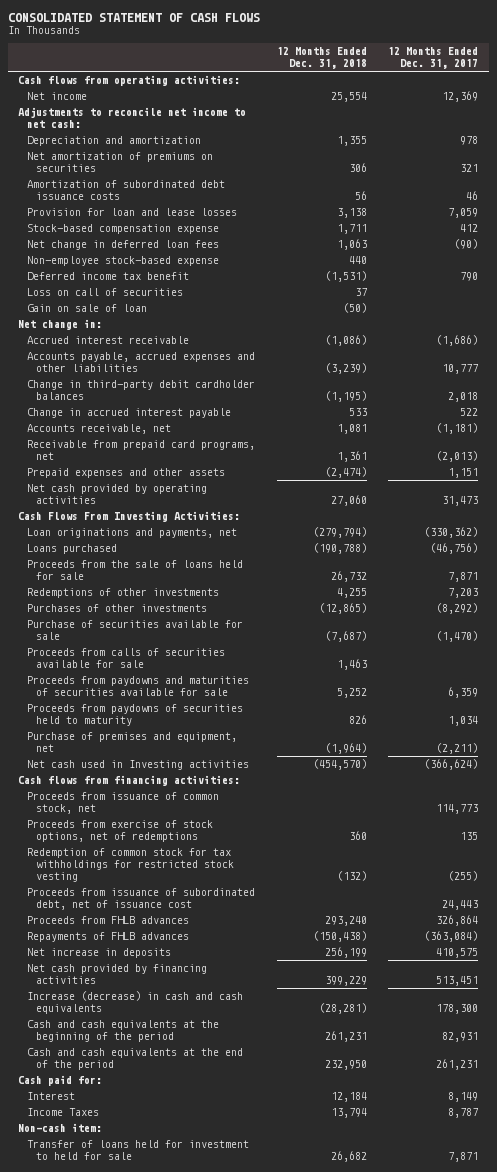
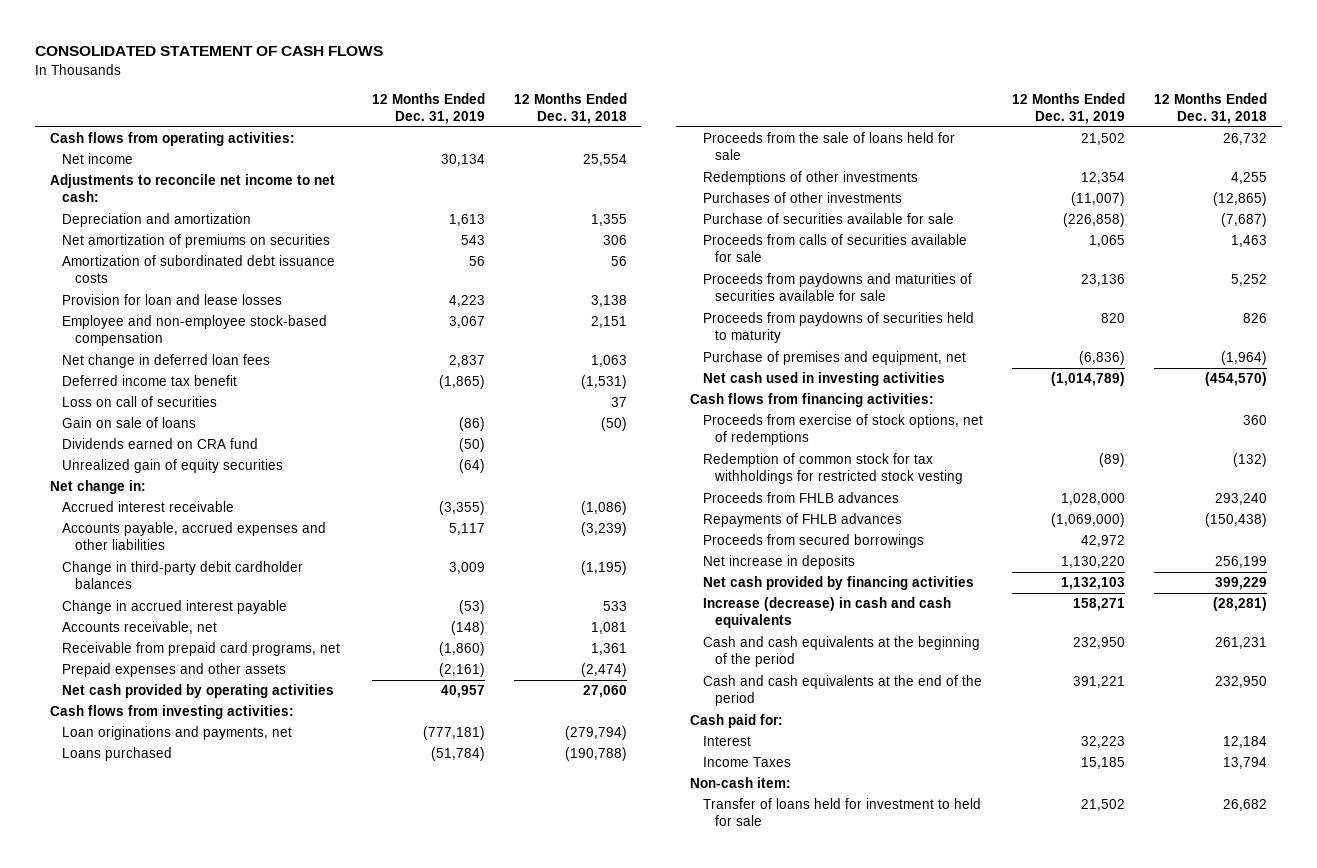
[388,47,479,70] 12 Months Ended Dec. 31, 2017 -> none
none -> [371,92,485,124] 12 Months Ended Dec. 31, 2019
[27,224,220,235] Stock-based compensation expense -> [62,315,328,347] Employee and non-employee stock-based compensation
[336,224,367,235] 1,711 -> [590,316,627,329] 2,151
[27,256,220,267] Non-employee stock-based expense -> none
[27,304,148,313] Gain on sale of loan -> [62,417,197,429] Gain on sale of loans
none -> [62,438,259,450] Dividends earned on CRA fund
none -> [62,459,284,474] Unrealized gain of equity securities
[18,511,241,523] Cash Flows From Investing Activities: -> [49,705,294,720] Cash flows from investing activities:
[27,760,250,771] Net cash used in Investing activities -> [702,372,945,387] Net cash used in investing activities
[27,792,220,815] Proceeds from issuance of common stock, net -> none
[27,888,256,911] Proceeds from issuance of subordinated debt, net of issuance cost -> none
none -> [702,534,924,549] Proceeds from secured borrowings

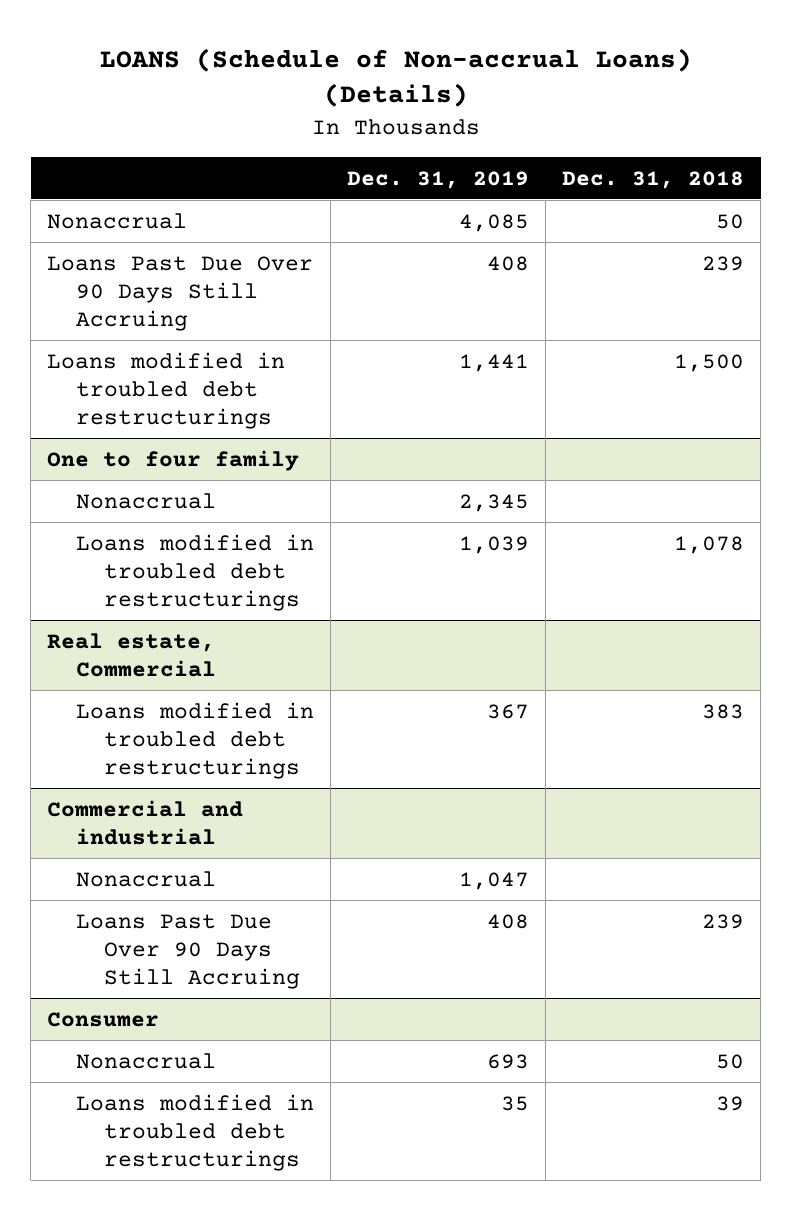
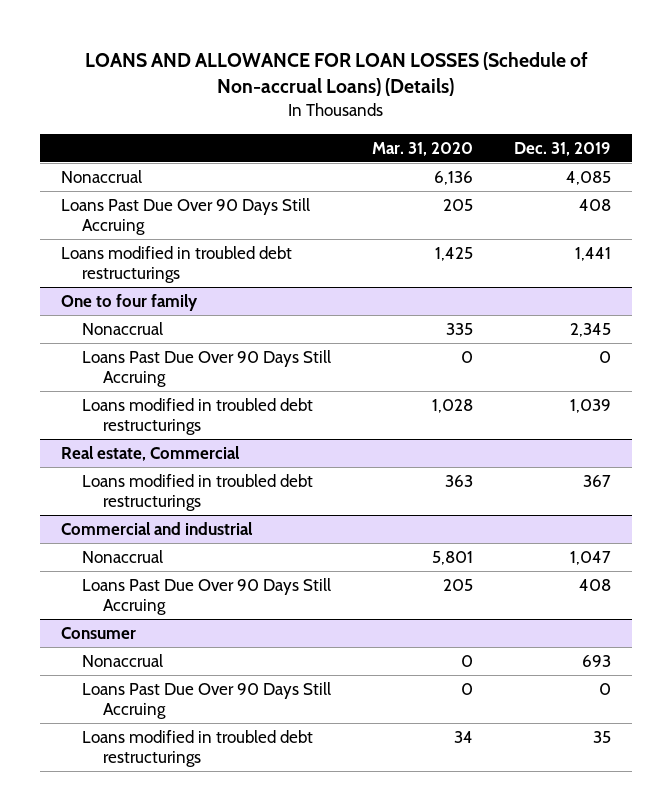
[99,47,692,108] LOANS (Schedule of Non-accrual Loans) (Details) -> [84,51,588,97] LOANS AND ALLOWANCE FOR LOAN LOSSES (Schedule of Non-accrual Loans) (Details)
[562,170,745,189] Dec. 31, 2018 -> none
none -> [372,141,474,156] Mar. 31, 2020
none -> [81,350,331,388] Loans Past Due Over 90 Days Still Accruing
none -> [81,682,331,720] Loans Past Due Over 90 Days Still Accruing

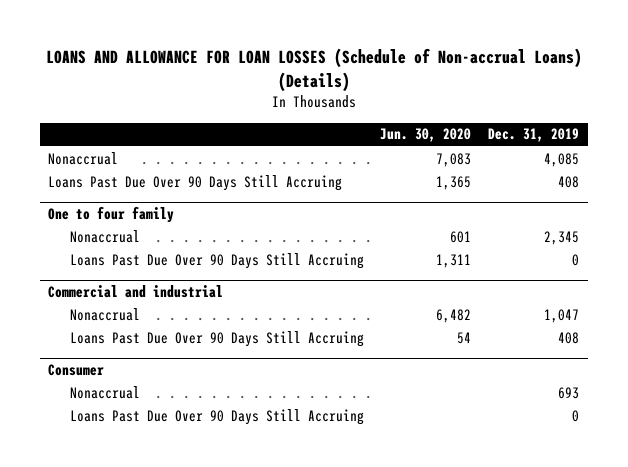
[372,141,474,156] Mar. 31, 2020 -> none
none -> [380,128,472,143] Jun. 30, 2020
[60,246,292,284] Loans modified in troubled debt restructurings -> none
[81,398,313,436] Loans modified in troubled debt restructurings -> none
[60,446,240,462] Real estate, Commercial -> none
[81,474,313,512] Loans modified in troubled debt restructurings -> none
[81,730,313,768] Loans modified in troubled debt restructurings -> none

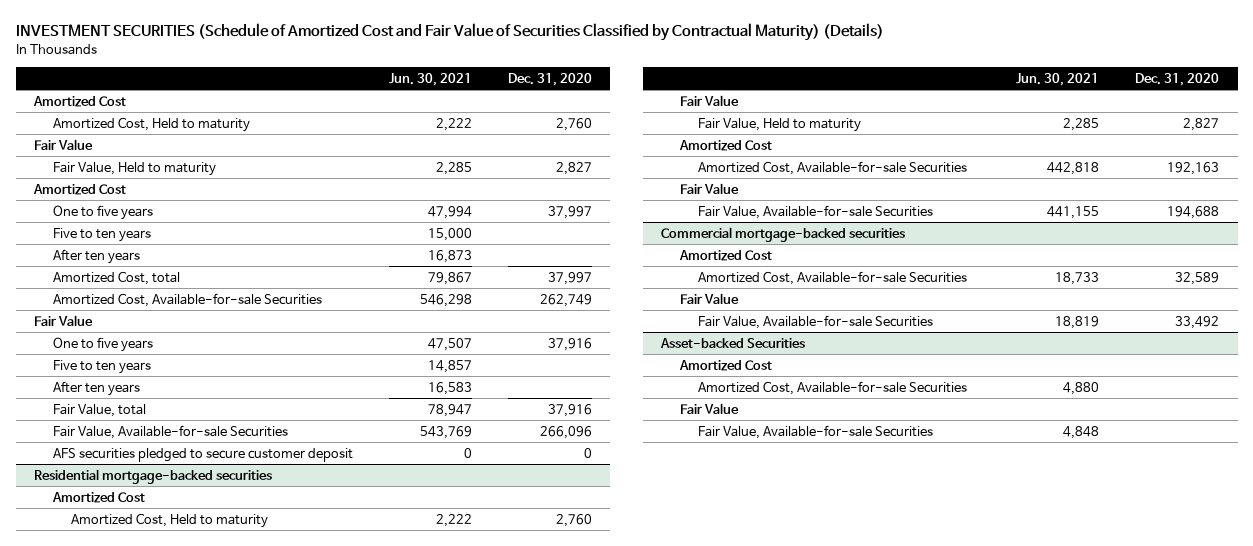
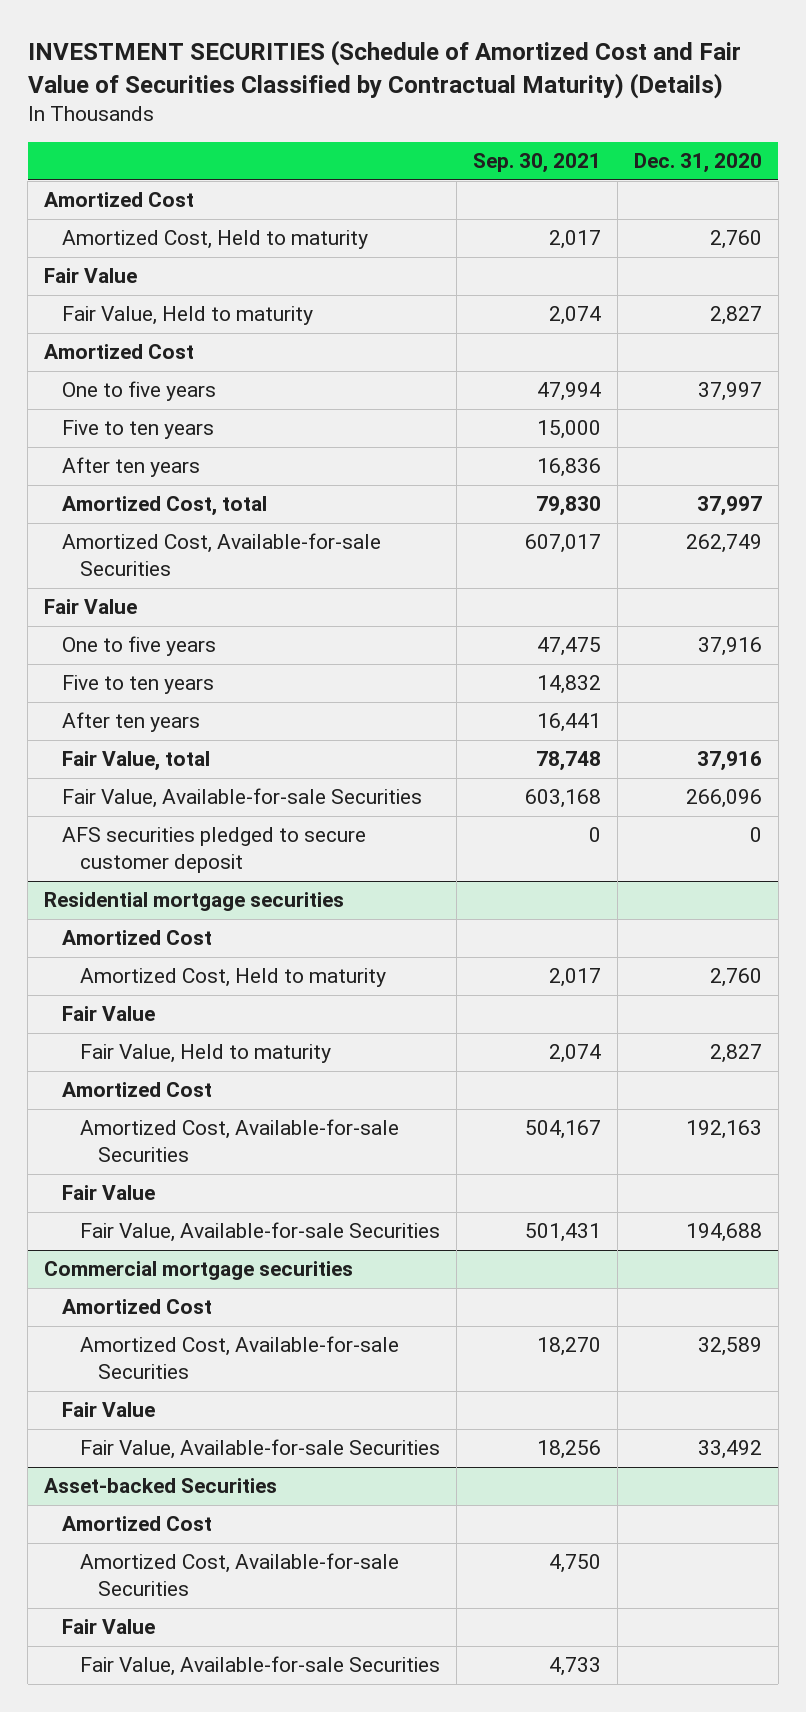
[388,72,472,86] Jun. 30, 2021 -> none
none -> [472,153,601,174] Sep. 30, 2021
[34,468,273,484] Residential mortgage-backed securities -> [44,892,345,912] Residential mortgage securities
[661,226,906,242] Commercial mortgage-backed securities -> [44,1261,354,1281] Commercial mortgage securities

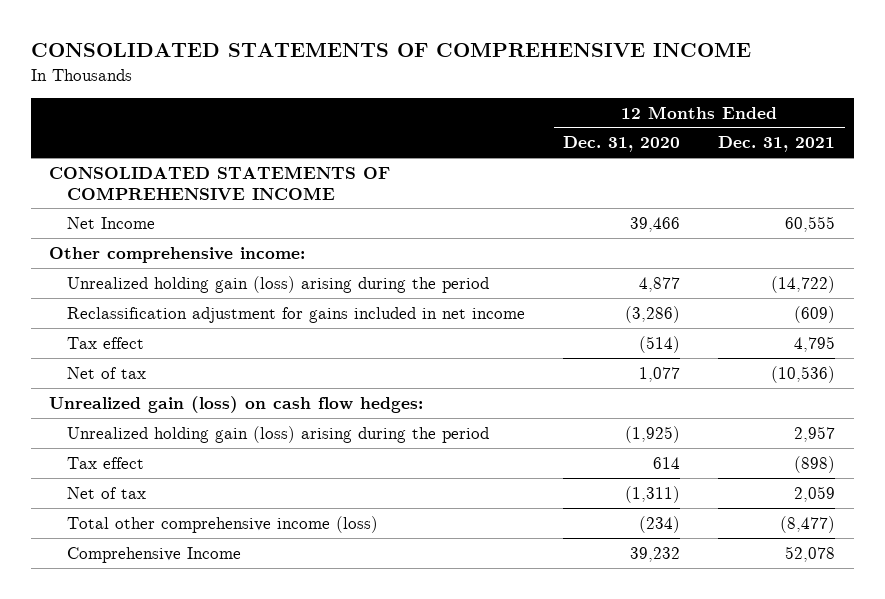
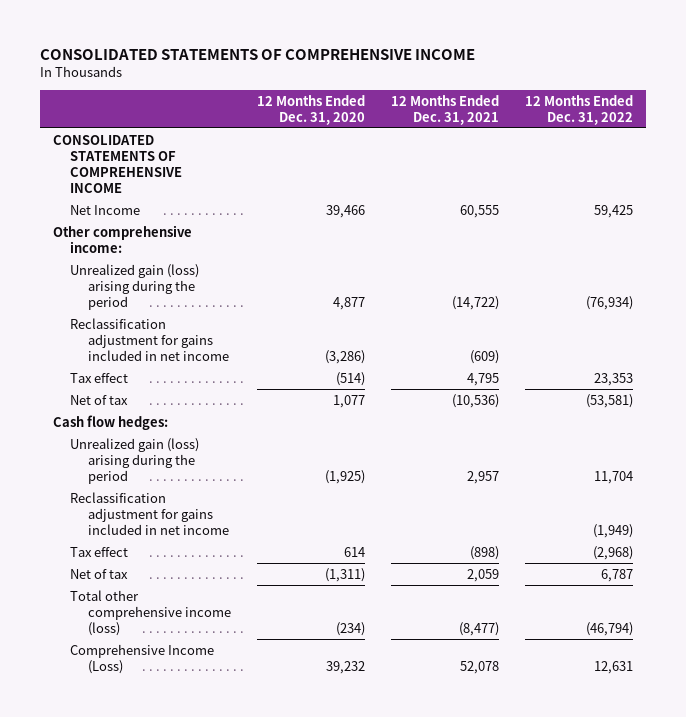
none -> [524,94,633,125] 12 Months Ended Dec. 31, 2022
[67,275,490,293] Unrealized holding gain (loss) arising during the period -> [70,263,200,310] Unrealized gain (loss) arising during the period
[49,395,424,413] Unrealized gain (loss) on cash flow hedges: -> [52,414,168,430] Cash flow hedges:
[67,425,490,443] Unrealized holding gain (loss) arising during the period -> [70,437,200,484] Unrealized gain (loss) arising during the period
none -> [70,491,230,535] Reclassification adjustment for gains included in net income
[67,546,242,563] Comprehensive Income -> [70,643,215,674] Comprehensive Income (Loss)

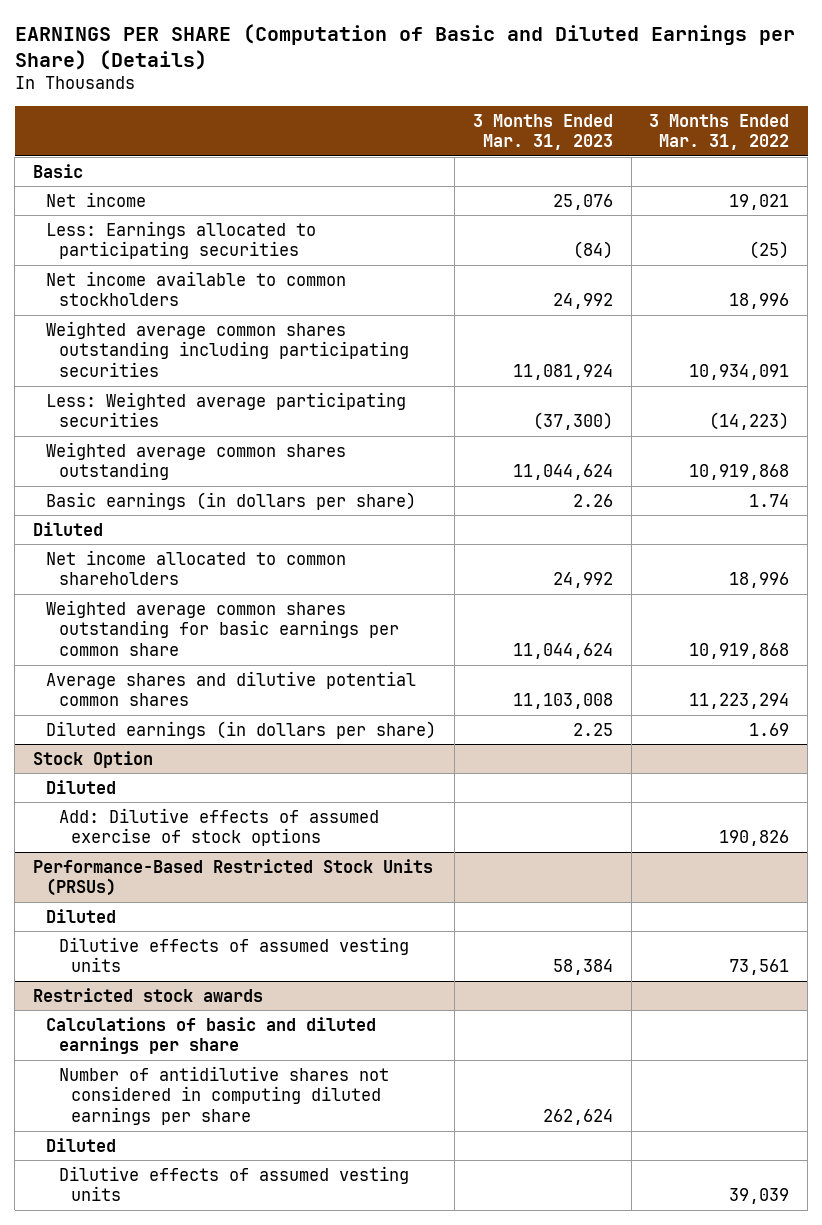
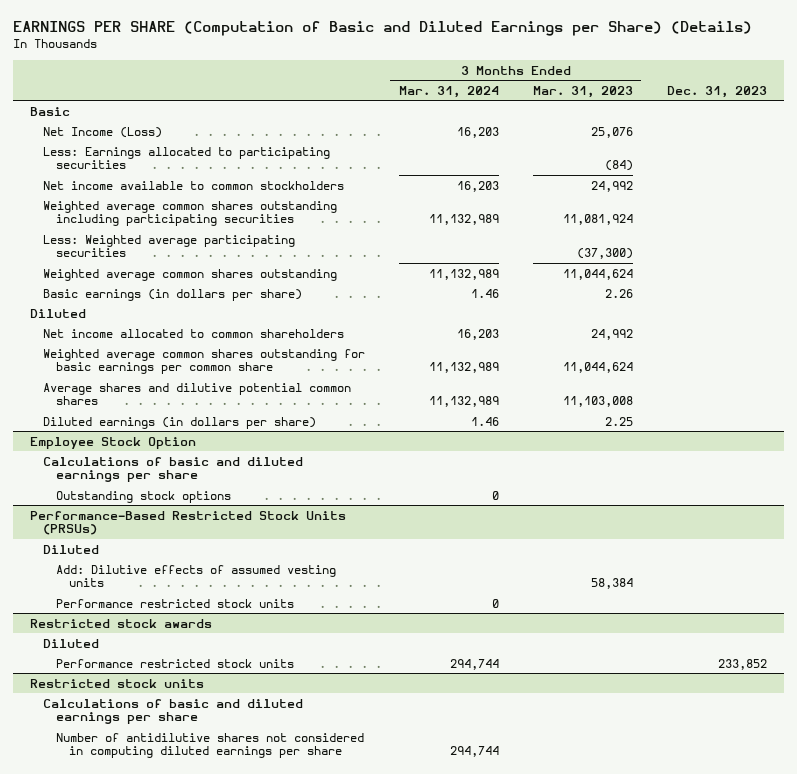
[649,113,790,151] 3 Months Ended Mar. 31, 2022 -> none
none -> [398,85,499,98] Mar. 31, 2024
none -> [666,85,767,98] Dec. 31, 2023
[45,191,146,207] Net income -> [43,126,163,138] Net Income (Loss)
[45,779,116,794] Diluted -> none
[58,807,379,847] Add: Dilutive effects of assumed exercise of stock options -> none
[32,750,153,768] Stock Option -> [30,436,197,449] Employee Stock Option
none -> [43,456,304,483] Calculations of basic and diluted earnings per share
none -> [55,490,231,503] Outstanding stock options
[58,936,409,973] Dilutive effects of assumed vesting units -> [55,564,336,588] Add: Dilutive effects of assumed vesting units
none -> [55,598,294,608] Performance restricted stock units
[45,1016,376,1055] Calculations of basic and diluted earnings per share -> none
[58,1065,389,1126] Number of antidilutive shares not considered in computing diluted earnings per share -> none
[58,1165,409,1202] Dilutive effects of assumed vesting units -> none
none -> [55,658,294,668] Performance restricted stock units
none -> [30,678,205,688] Restricted stock units
none -> [43,698,304,725] Calculations of basic and diluted earnings per share
none -> [55,732,364,759] Number of antidilutive shares not considered in computing diluted earnings per share

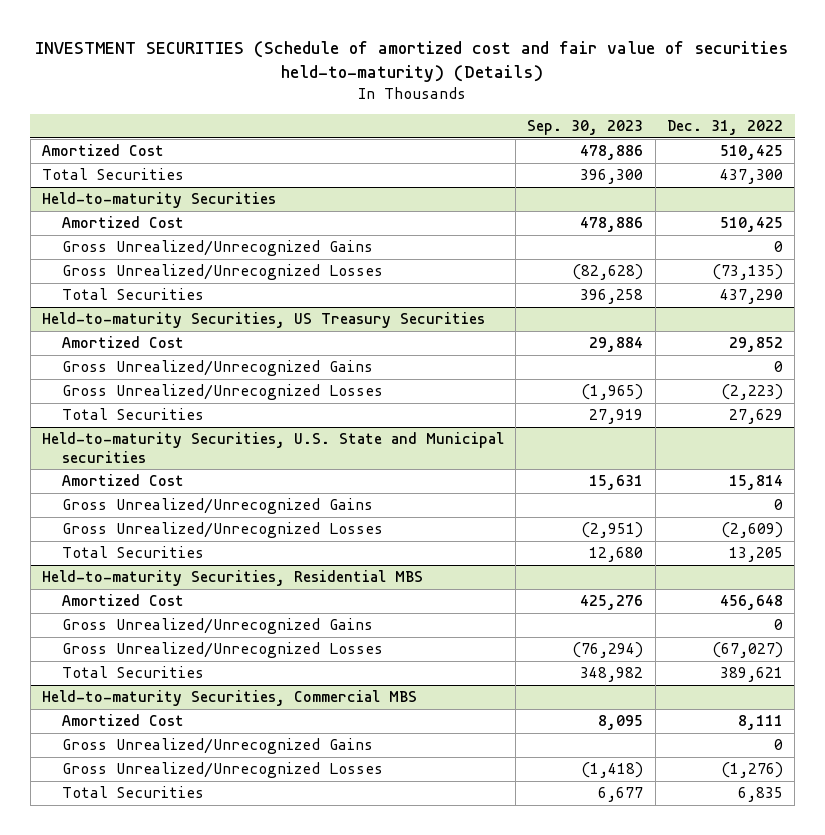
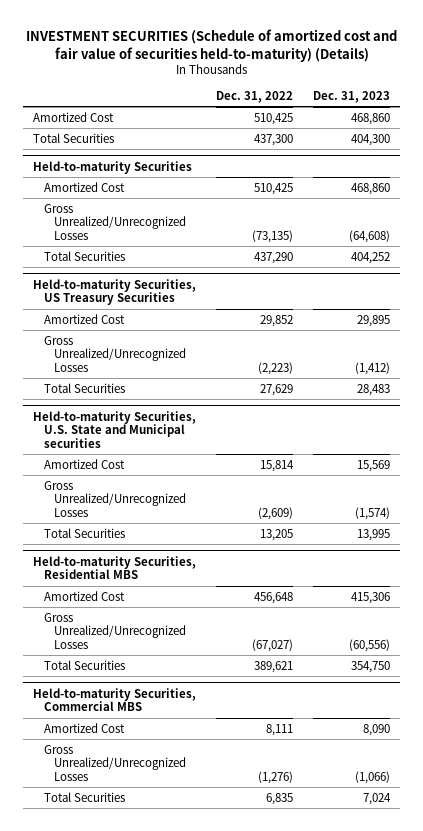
[527,120,644,136] Sep. 30, 2023 -> none
none -> [313,91,391,104] Dec. 31, 2023
[61,240,373,257] Gross Unrealized/Unrecognized Gains -> none
[61,360,373,377] Gross Unrealized/Unrecognized Gains -> none
[61,498,373,515] Gross Unrealized/Unrecognized Gains -> none
[61,618,373,635] Gross Unrealized/Unrecognized Gains -> none
[61,738,373,755] Gross Unrealized/Unrecognized Gains -> none

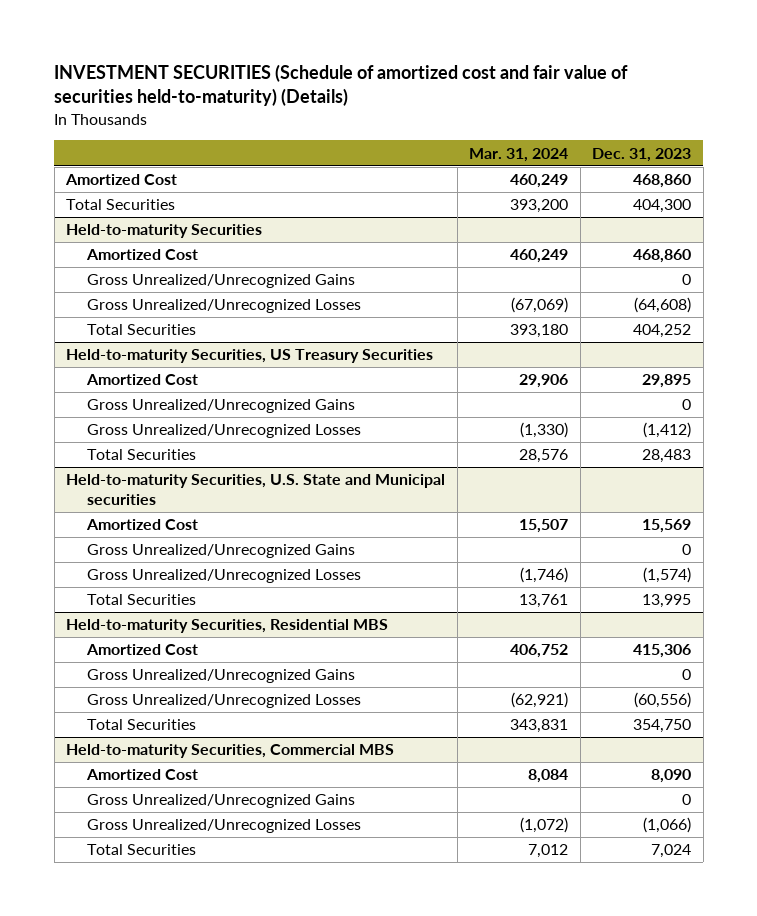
[216,91,294,104] Dec. 31, 2022 -> none
none -> [469,147,569,162] Mar. 31, 2024
none -> [87,274,356,289] Gross Unrealized/Unrecognized Gains
none -> [87,399,356,414] Gross Unrealized/Unrecognized Gains
none -> [87,544,356,559] Gross Unrealized/Unrecognized Gains
none -> [87,669,356,684] Gross Unrealized/Unrecognized Gains
none -> [87,794,356,809] Gross Unrealized/Unrecognized Gains

